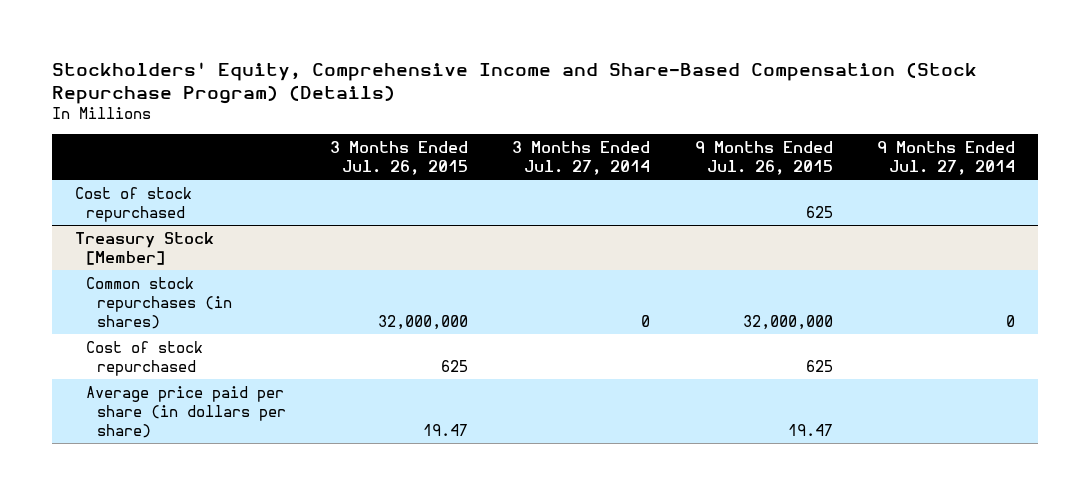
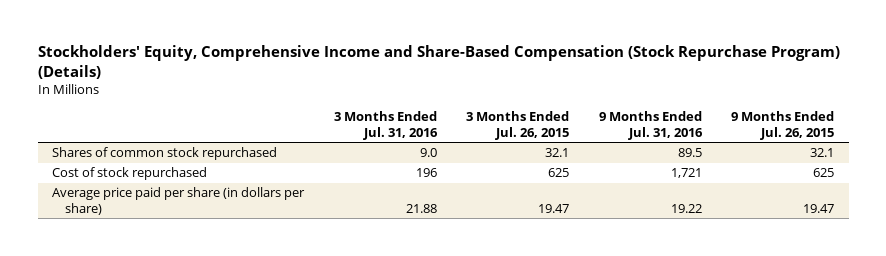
[512,140,651,176] 3 Months Ended Jul. 27, 2014 -> none
[877,140,1016,176] 9 Months Ended Jul. 27, 2014 -> none
none -> [333,111,438,140] 3 Months Ended Jul. 31, 2016
none -> [598,111,703,140] 9 Months Ended Jul. 31, 2016
[74,186,192,222] Cost of stock repurchased -> none
[74,231,214,265] Treasury Stock [Member] -> none
[85,276,232,329] Common stock repurchases (in shares) -> [52,147,278,161] Shares of common stock repurchased
[377,314,468,330] 32,000,000 -> [545,148,570,158] 32.1
[742,314,833,330] 32,000,000 -> [809,148,834,158] 32.1

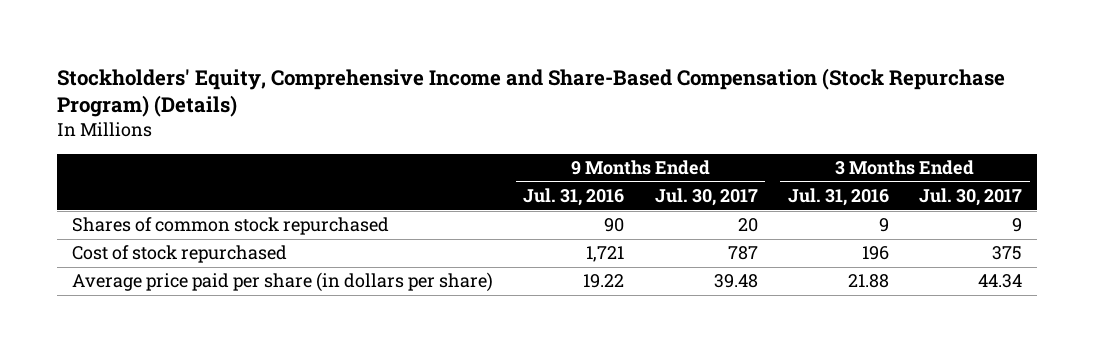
[466,111,570,140] 3 Months Ended Jul. 26, 2015 -> none
[730,111,834,140] 9 Months Ended Jul. 26, 2015 -> none
none -> [654,188,758,207] Jul. 30, 2017
none -> [919,188,1023,207] Jul. 30, 2017
[419,148,437,158] 9.0 -> [878,218,889,233] 9
[677,148,702,158] 89.5 -> [604,218,625,233] 90

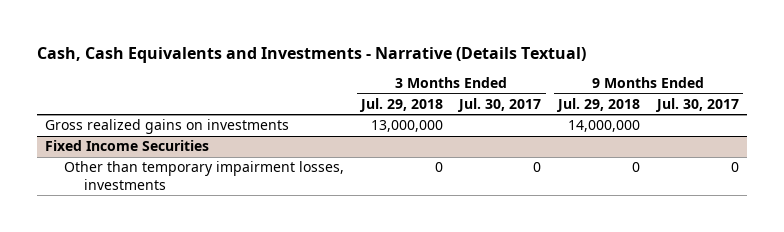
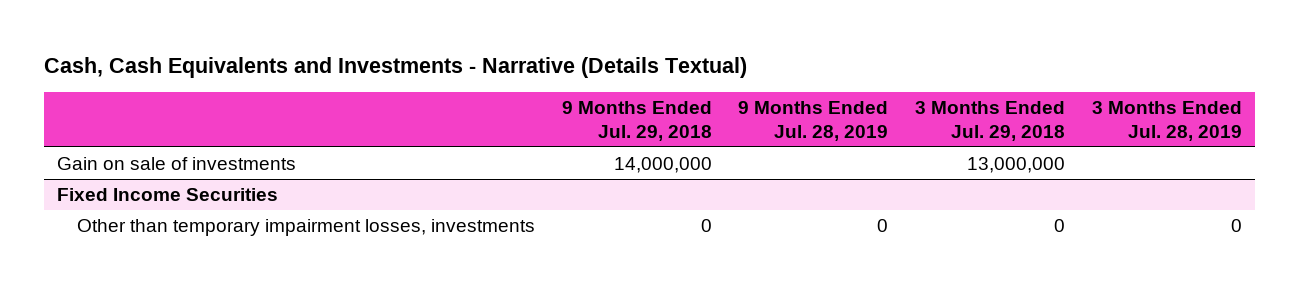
[457,97,542,112] Jul. 30, 2017 -> none
[654,97,739,112] Jul. 30, 2017 -> none
none -> [738,100,889,141] 9 Months Ended Jul. 28, 2019
none -> [1091,100,1242,141] 3 Months Ended Jul. 28, 2019
[45,119,290,135] Gross realized gains on investments -> [57,156,297,170] Gain on sale of investments

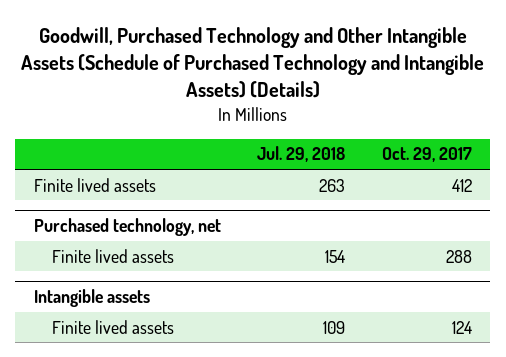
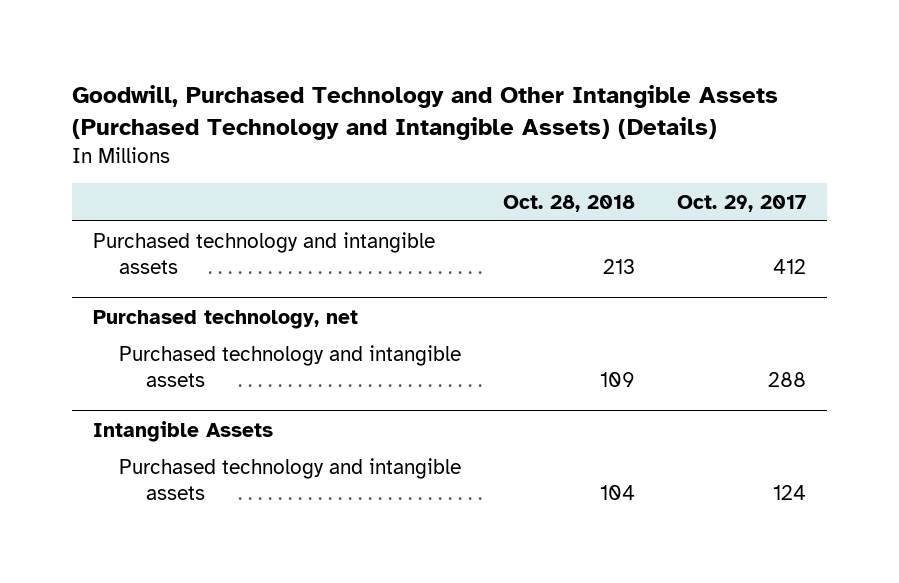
[20,26,484,99] Goodwill, Purchased Technology and Other Intangible Assets (Schedule of Purchased Technology and Intangible Assets) (Details) -> [71,85,778,141] Goodwill, Purchased Technology and Other Intangible Assets (Purchased Technology and Intangible Assets) (Details)
[257,146,346,163] Jul. 29, 2018 -> none
none -> [503,195,636,213] Oct. 28, 2018
[33,177,156,192] Finite lived assets -> [92,231,435,274] Purchased technology and intangible assets
[52,248,175,263] Finite lived assets -> [119,344,462,387] Purchased technology and intangible assets
[33,288,150,307] Intangible assets -> [92,420,273,442] Intangible Assets
[52,319,175,334] Finite lived assets -> [119,457,462,500] Purchased technology and intangible assets

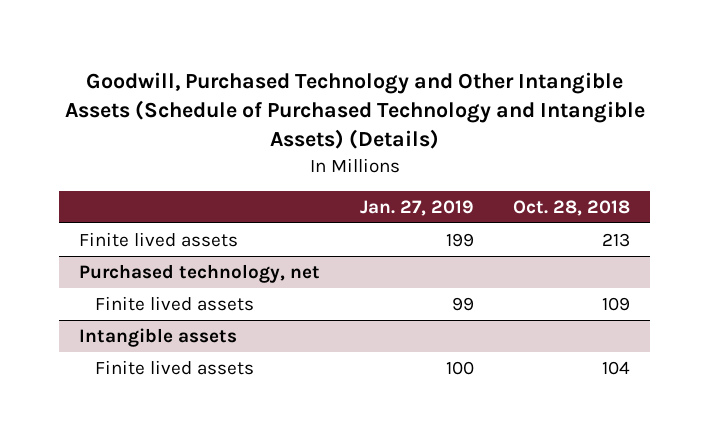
[71,85,778,141] Goodwill, Purchased Technology and Other Intangible Assets (Purchased Technology and Intangible Assets) (Details) -> [64,71,645,150] Goodwill, Purchased Technology and Other Intangible Assets (Schedule of Purchased Technology and Intangible Assets) (Details)
[677,195,807,213] Oct. 29, 2017 -> none
none -> [359,199,474,216] Jan. 27, 2019
[92,231,435,274] Purchased technology and intangible assets -> [78,232,238,248] Finite lived assets
[119,344,462,387] Purchased technology and intangible assets -> [95,296,255,312] Finite lived assets
[92,420,273,442] Intangible Assets -> [78,328,237,348] Intangible assets
[119,457,462,500] Purchased technology and intangible assets -> [95,360,255,376] Finite lived assets

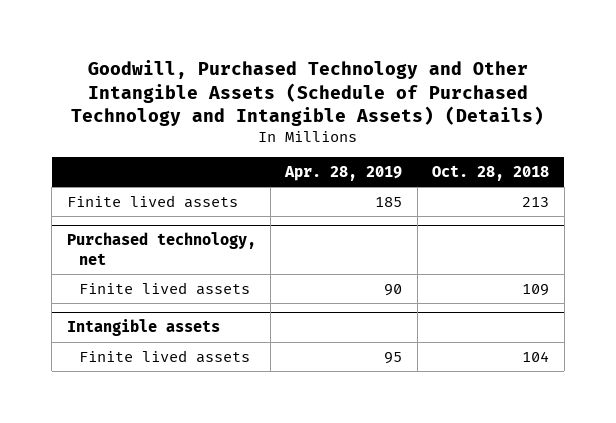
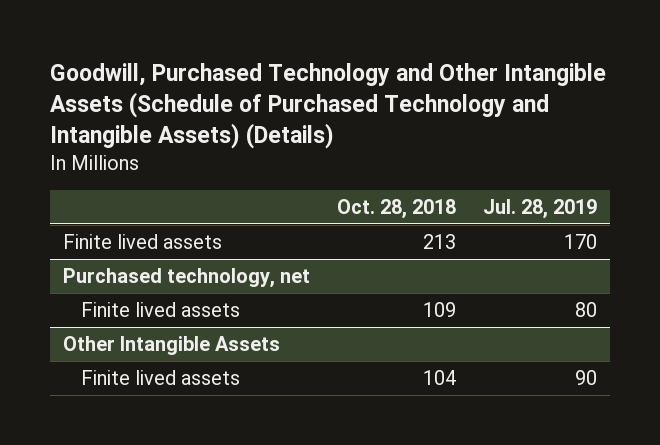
[284,166,403,182] Apr. 28, 2019 -> none
none -> [482,199,597,220] Jul. 28, 2019
[66,319,220,337] Intangible assets -> [63,336,281,356] Other Intangible Assets

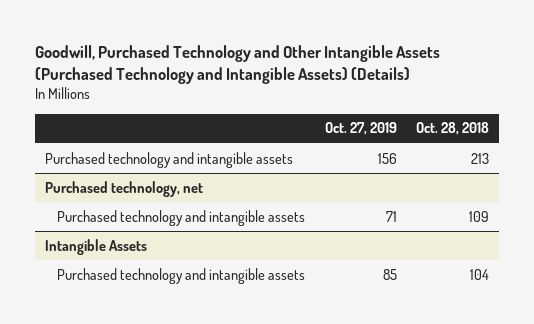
[49,62,606,149] Goodwill, Purchased Technology and Other Intangible Assets (Schedule of Purchased Technology and Intangible Assets) (Details) -> [35,44,441,84] Goodwill, Purchased Technology and Other Intangible Assets (Purchased Technology and Intangible Assets) (Details)
[482,199,597,220] Jul. 28, 2019 -> none
none -> [324,122,397,136] Oct. 27, 2019
[63,234,223,250] Finite lived assets -> [45,151,294,168] Purchased technology and intangible assets
[81,302,241,318] Finite lived assets -> [57,209,306,226] Purchased technology and intangible assets
[63,336,281,356] Other Intangible Assets -> [45,238,148,255] Intangible Assets
[81,370,241,386] Finite lived assets -> [57,267,306,284] Purchased technology and intangible assets

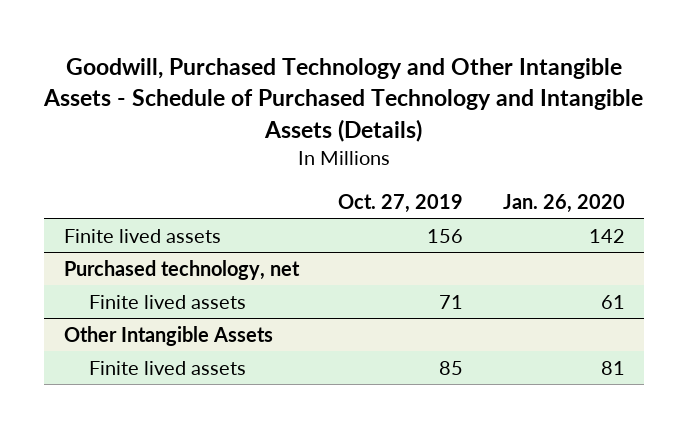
[35,44,441,84] Goodwill, Purchased Technology and Other Intangible Assets (Purchased Technology and Intangible Assets) (Details) -> [43,58,644,142] Goodwill, Purchased Technology and Other Intangible Assets - Schedule of Purchased Technology and Intangible Assets (Details)
[416,122,490,136] Oct. 28, 2018 -> none
none -> [502,193,625,213] Jan. 26, 2020
[45,151,294,168] Purchased technology and intangible assets -> [63,228,221,243] Finite lived assets
[57,209,306,226] Purchased technology and intangible assets -> [88,294,246,309] Finite lived assets
[45,238,148,255] Intangible Assets -> [63,325,273,346] Other Intangible Assets
[57,267,306,284] Purchased technology and intangible assets -> [88,360,246,375] Finite lived assets

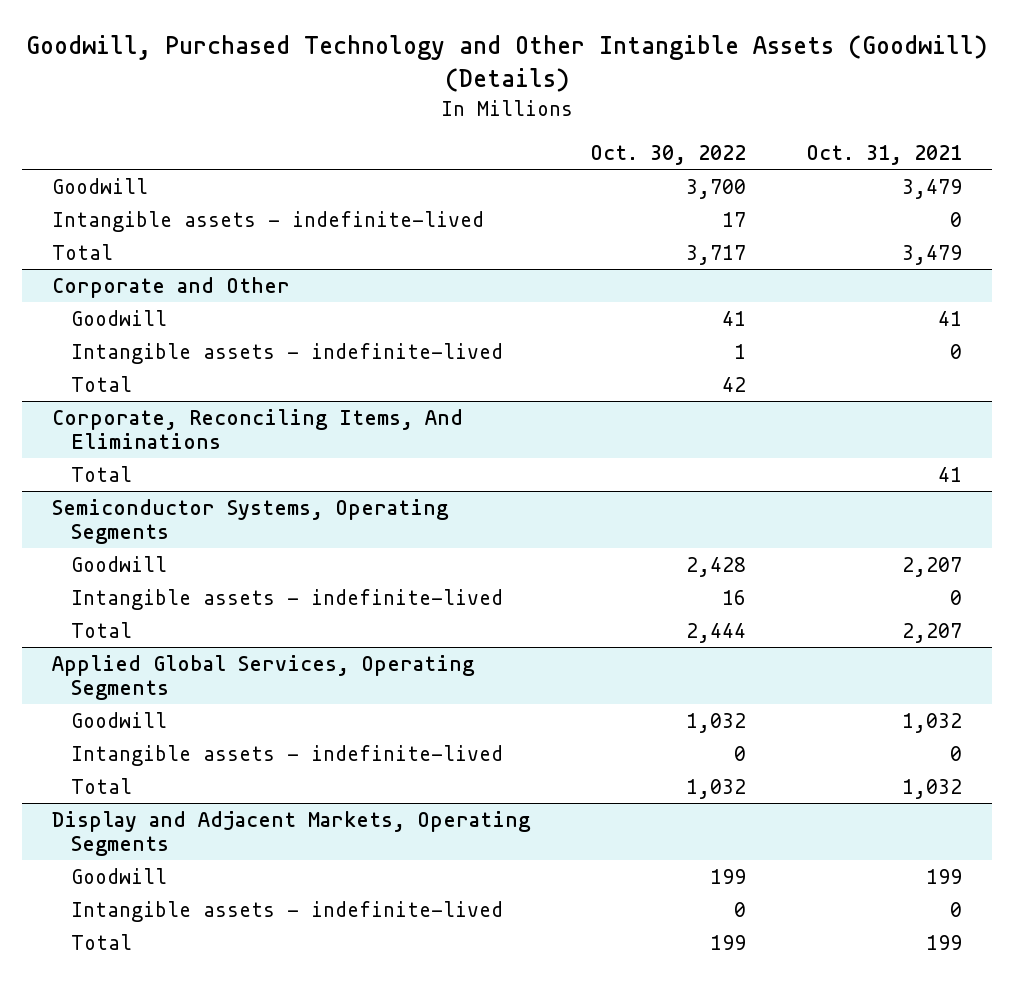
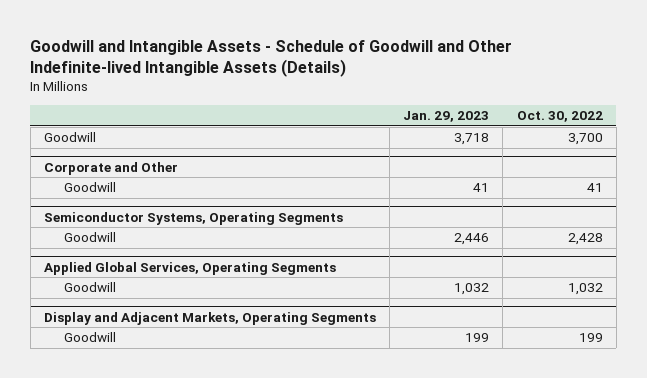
[25,35,987,93] Goodwill, Purchased Technology and Other Intangible Assets (Goodwill) (Details) -> [30,39,513,77] Goodwill and Intangible Assets - Schedule of Goodwill and Other Indefinite-lived Intangible Assets (Details)
[805,145,962,166] Oct. 31, 2021 -> none
none -> [403,111,490,123] Jan. 29, 2023
[51,210,484,232] Intangible assets - indefinite-lived -> none
[51,243,113,260] Total -> none
[71,342,504,364] Intangible assets - indefinite-lived -> none
[71,375,133,392] Total -> none
[51,408,463,450] Corporate, Reconciling Items, And Eliminations -> none
[71,465,133,482] Total -> none
[71,588,504,610] Intangible assets - indefinite-lived -> none
[71,621,133,638] Total -> none
[71,744,504,766] Intangible assets - indefinite-lived -> none
[71,777,133,794] Total -> none
[71,900,504,922] Intangible assets - indefinite-lived -> none
[71,933,133,950] Total -> none

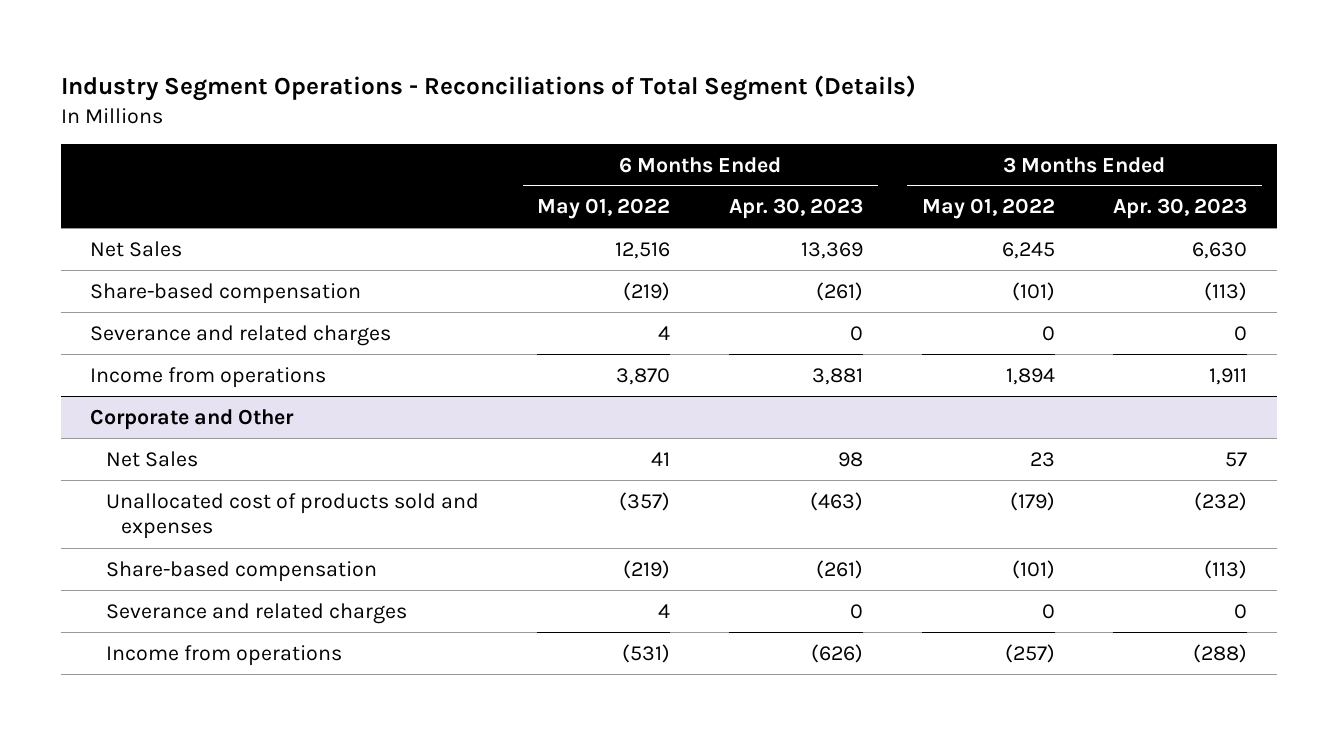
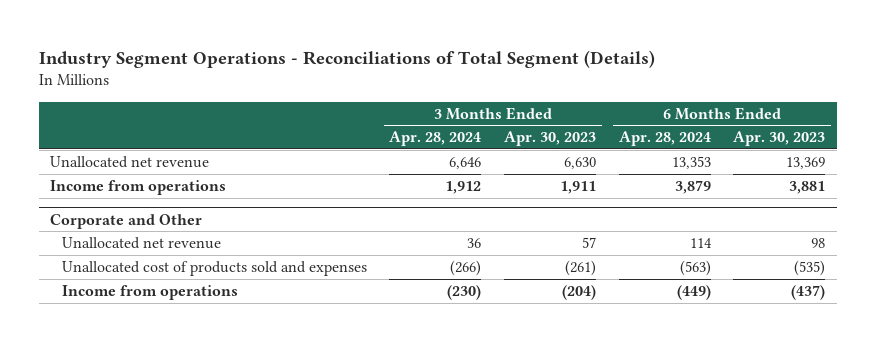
[537,198,671,220] May 01, 2022 -> none
[921,198,1055,220] May 01, 2022 -> none
none -> [389,131,482,147] Apr. 28, 2024
none -> [618,131,711,147] Apr. 28, 2024
[90,282,362,304] Share-based compensation -> none
[90,324,392,346] Severance and related charges -> none
[90,240,183,257] Net Sales -> [50,156,210,169] Unallocated net revenue
[105,560,377,582] Share-based compensation -> none
[105,602,407,624] Severance and related charges -> none
[105,450,198,467] Net Sales -> [61,237,221,250] Unallocated net revenue
[809,491,863,511] (463) -> [794,260,826,277] (535)
[1194,491,1248,511] (232) -> [565,260,597,277] (261)
[810,643,863,663] (626) -> [791,285,826,301] (437)
[1193,643,1248,663] (288) -> [562,285,597,301] (204)

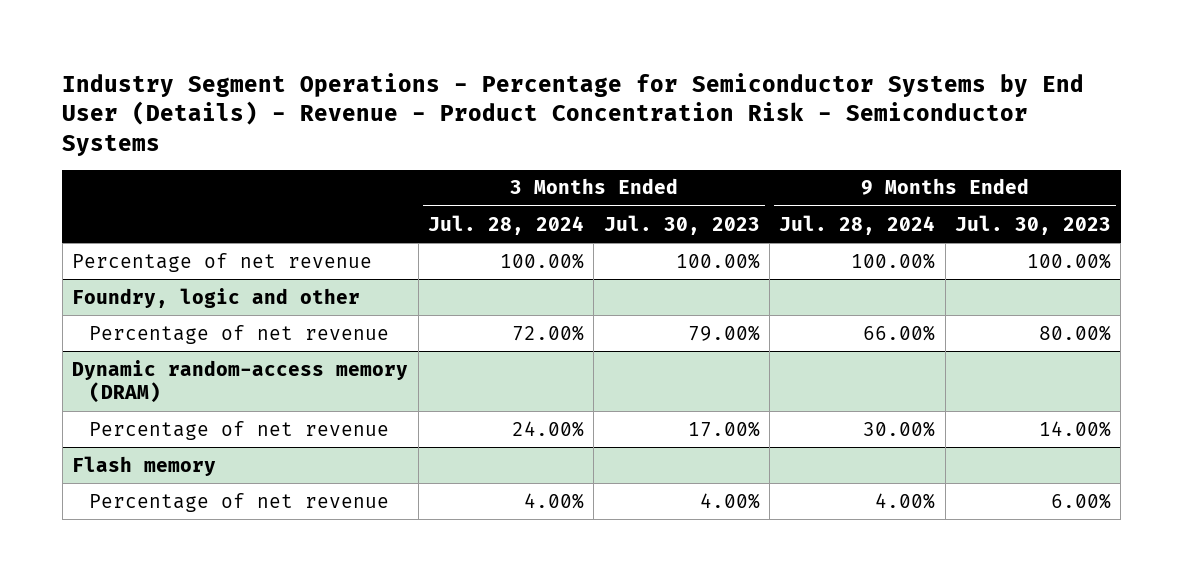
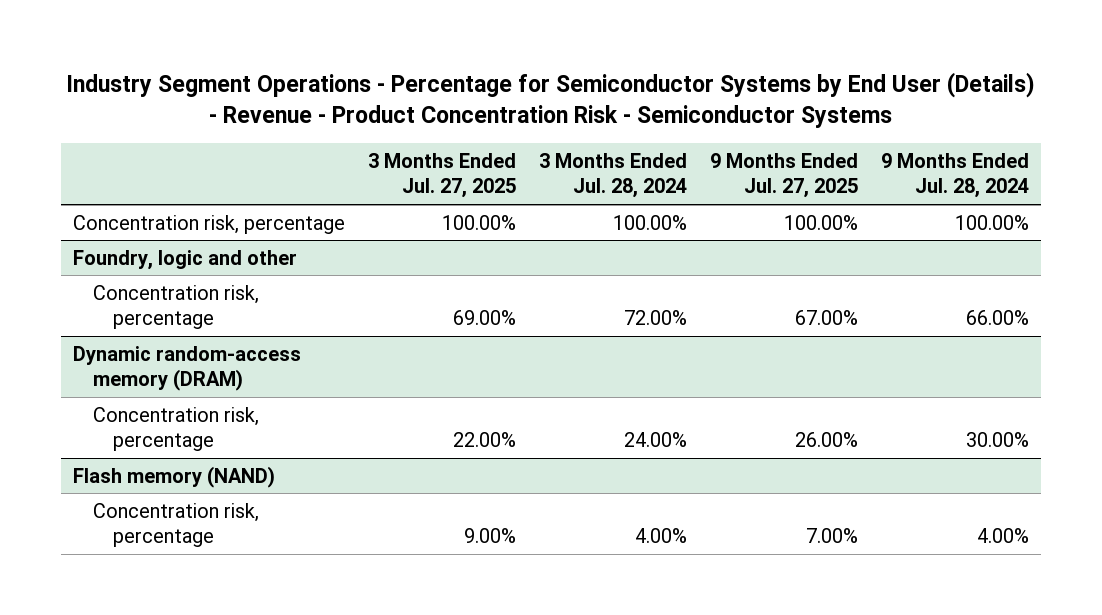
[603,214,760,235] Jul. 30, 2023 -> none
[955,214,1112,235] Jul. 30, 2023 -> none
none -> [367,153,516,199] 3 Months Ended Jul. 27, 2025
none -> [710,153,859,199] 9 Months Ended Jul. 27, 2025
[72,252,373,272] Percentage of net revenue -> [72,214,345,234] Concentration risk, percentage
[89,324,390,344] Percentage of net revenue -> [92,284,259,330] Concentration risk, percentage
[89,420,390,440] Percentage of net revenue -> [92,406,259,452] Concentration risk, percentage
[72,455,217,476] Flash memory -> [72,465,275,488] Flash memory (NAND)
[89,492,390,512] Percentage of net revenue -> [92,502,259,548] Concentration risk, percentage

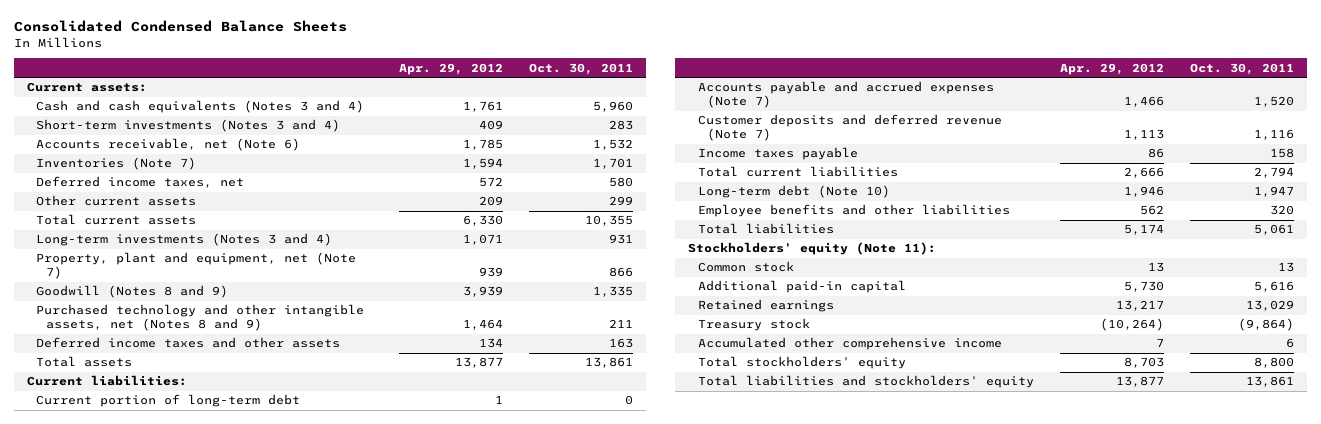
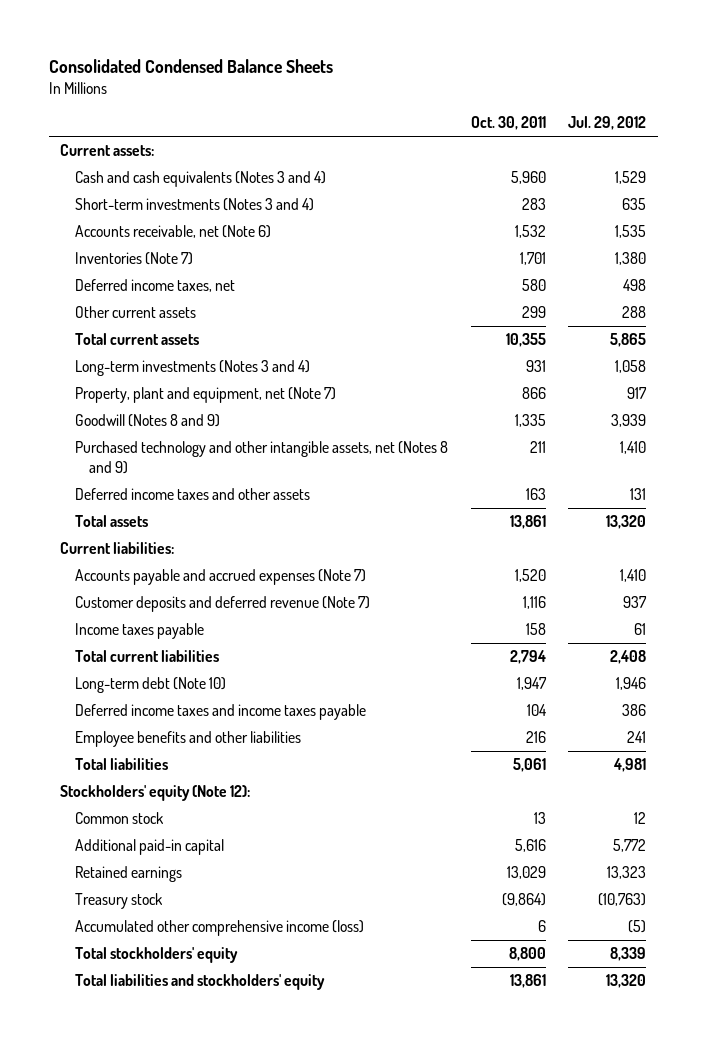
[398,62,503,75] Apr. 29, 2012 -> none
none -> [568,116,647,131] Jul. 29, 2012
[36,394,301,408] Current portion of long-term debt -> none
none -> [74,704,366,721] Deferred income taxes and income taxes payable
[1270,205,1295,216] 320 -> [525,731,546,744] 216
[687,242,936,256] Stockholders' equity (Note 11): -> [60,785,251,802] Stockholders' equity (Note 12):
[697,337,1002,351] Accumulated other comprehensive income -> [74,920,364,937] Accumulated other comprehensive income (loss)

